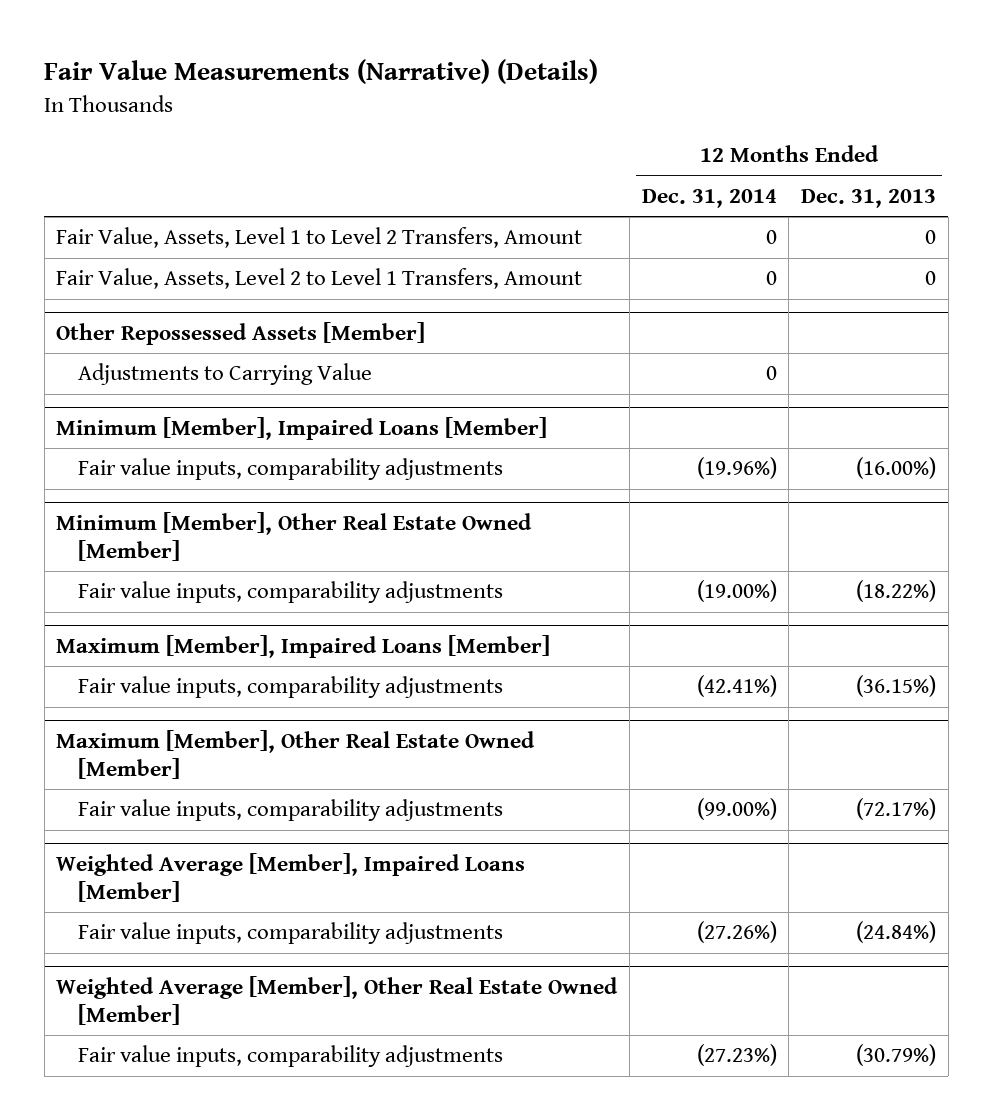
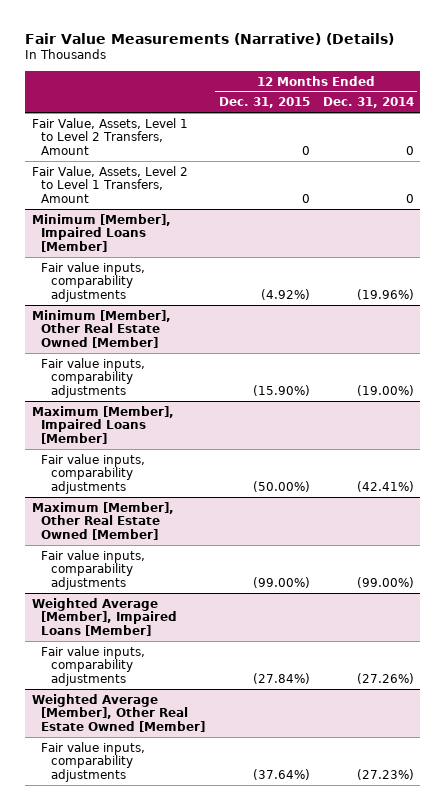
[801,188,937,208] Dec. 31, 2013 -> none
none -> [218,97,310,109] Dec. 31, 2015
[56,322,426,346] Other Repossessed Assets [Member] -> none
[77,363,372,386] Adjustments to Carrying Value -> none

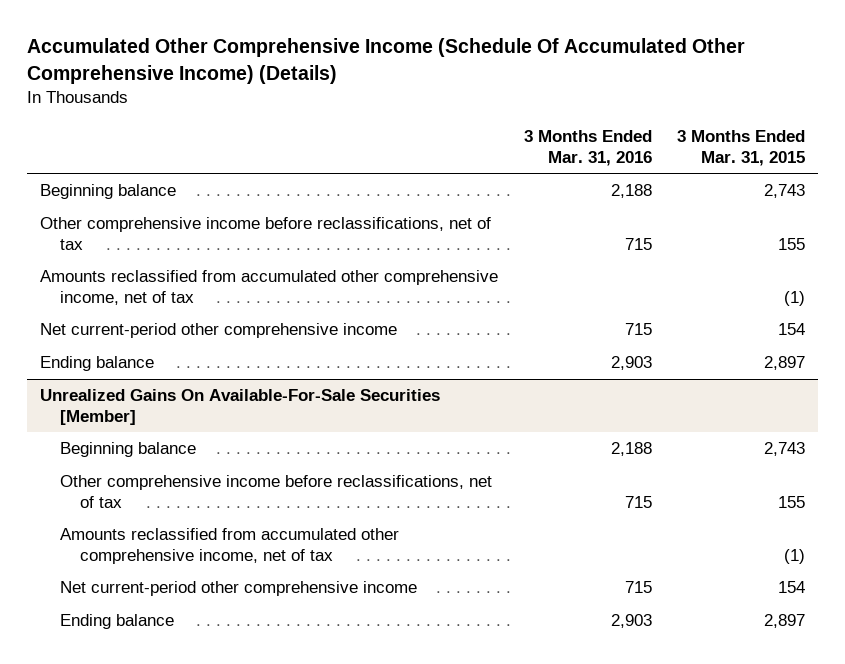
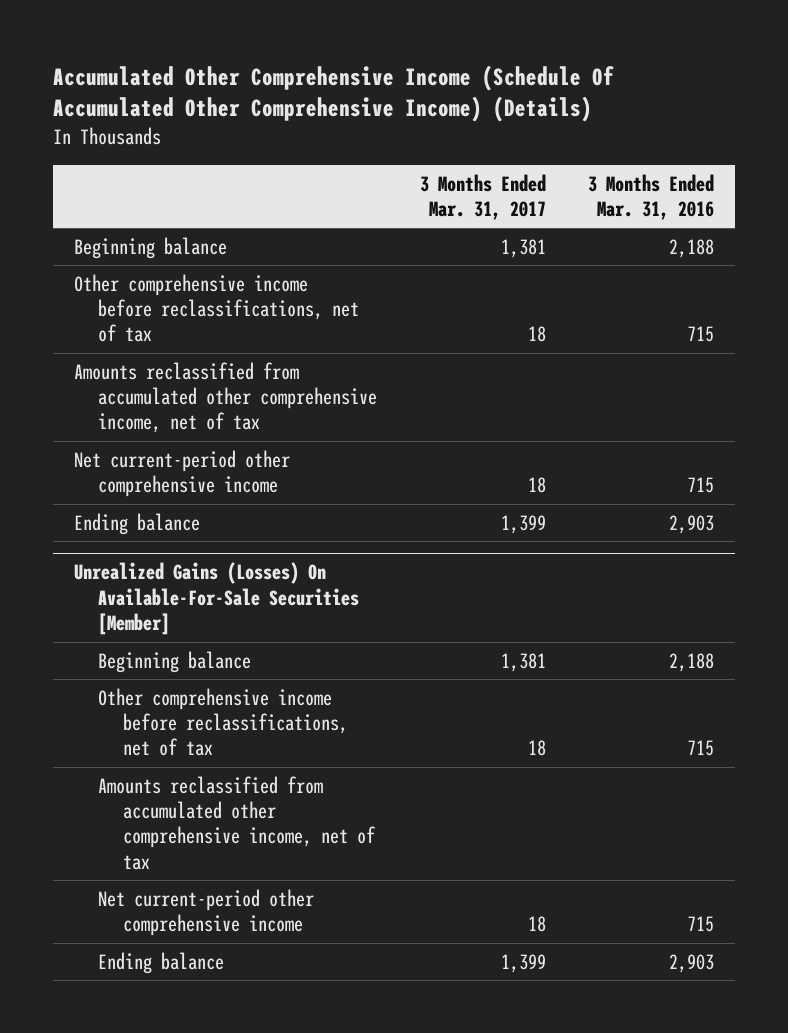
[677,130,806,167] 3 Months Ended Mar. 31, 2015 -> none
none -> [419,173,546,220] 3 Months Ended Mar. 31, 2017
[39,389,440,425] Unrealized Gains On Available-For-Sale Securities [Member] -> [73,562,360,636] Unrealized Gains (Losses) On Available-For-Sale Securities [Member]

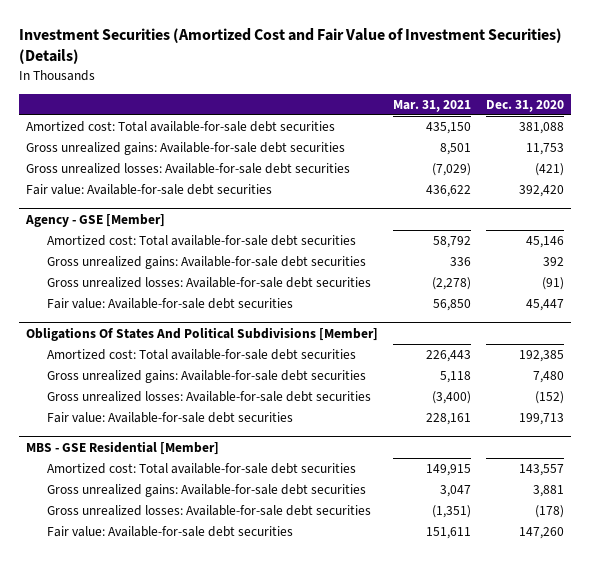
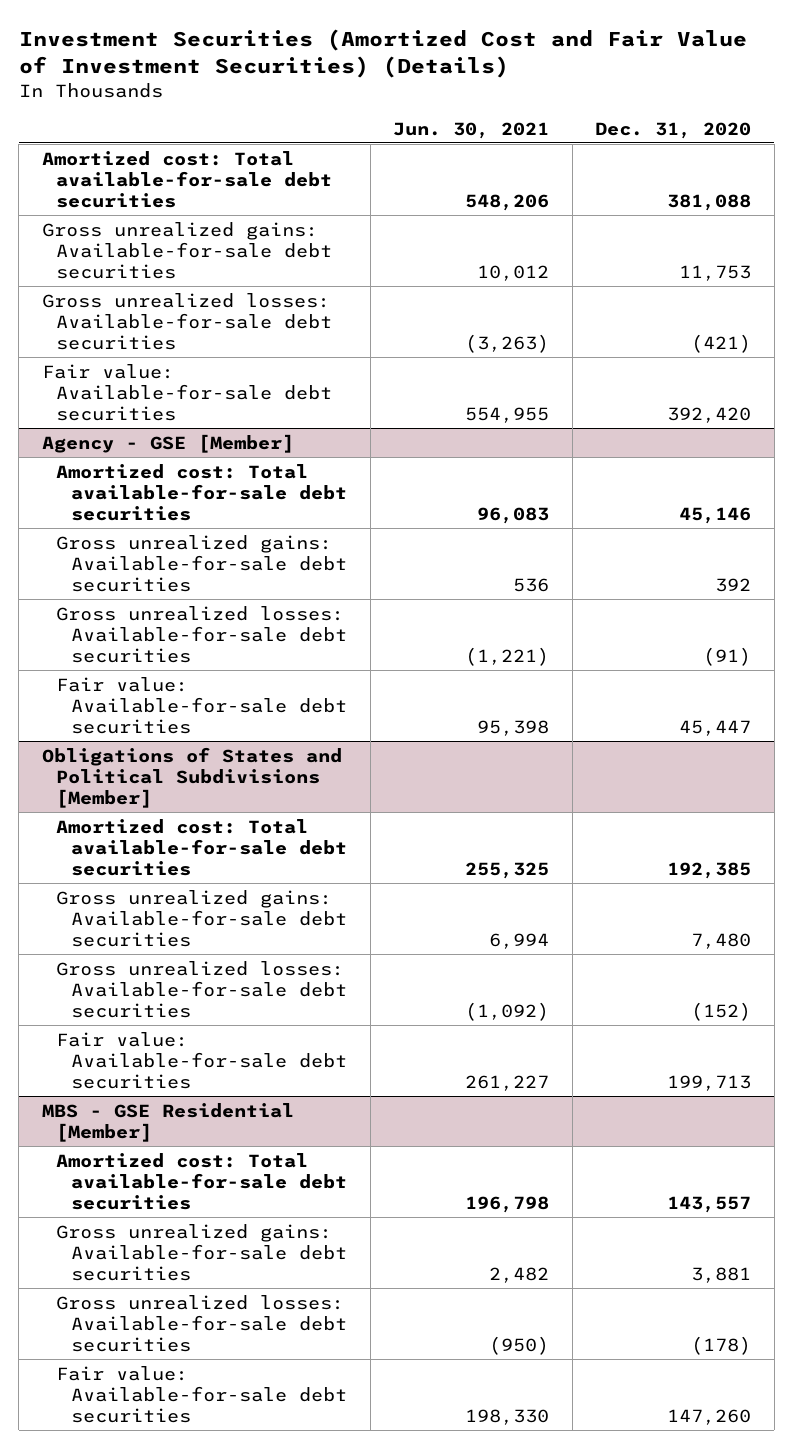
[392,99,471,112] Mar. 31, 2021 -> none
none -> [393,121,550,139] Jun. 30, 2021
[26,326,379,341] Obligations Of States And Political Subdivisions [Member] -> [41,746,342,809] Obligations of States and Political Subdivisions [Member]

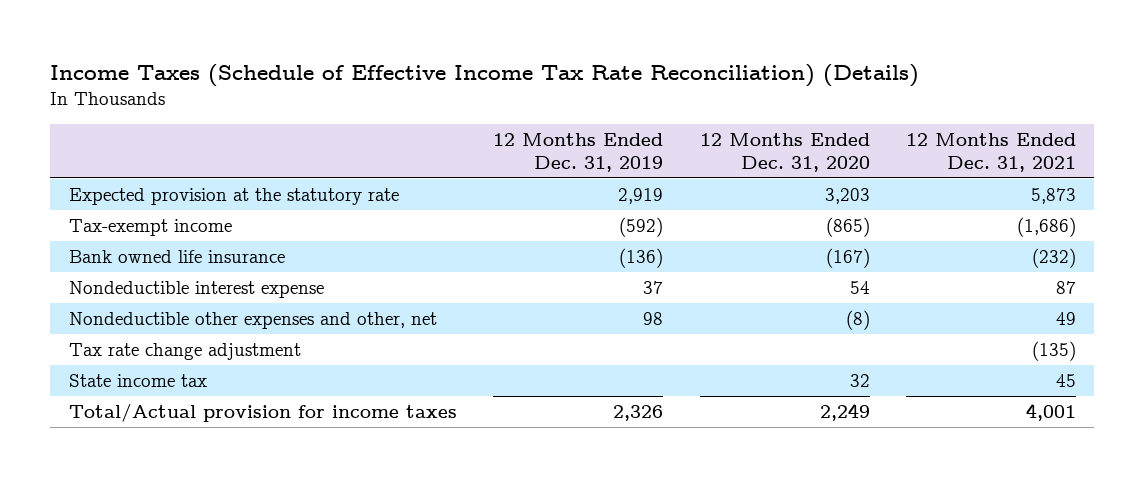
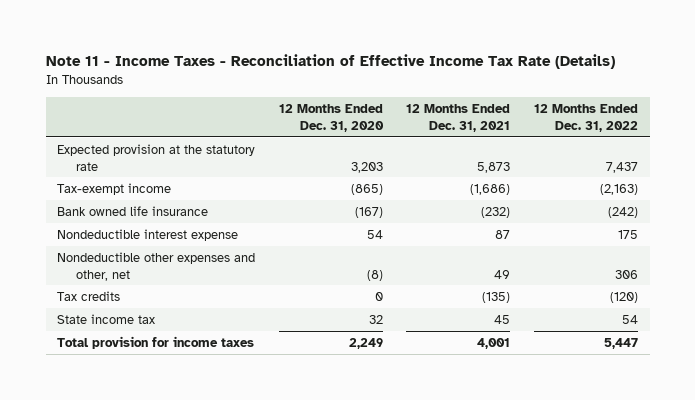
[50,63,920,87] Income Taxes (Schedule of Effective Income Tax Rate Reconciliation) (Details) -> [45,54,615,70] Note 11 - Income Taxes - Reconciliation of Effective Income Tax Rate (Details)
[493,132,664,172] 12 Months Ended Dec. 31, 2019 -> none
none -> [533,104,638,132] 12 Months Ended Dec. 31, 2022
[68,342,301,360] Tax rate change adjustment -> none
none -> [57,290,121,301] Tax credits
[68,402,457,422] Total/Actual provision for income taxes -> [57,335,255,349] Total provision for income taxes

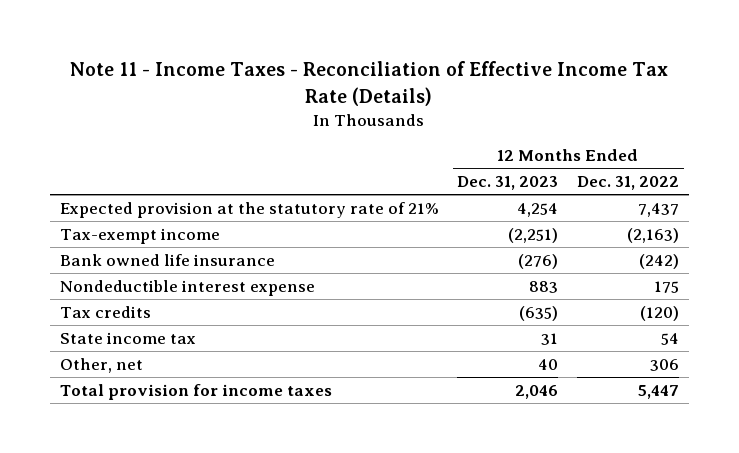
[278,104,384,132] 12 Months Ended Dec. 31, 2020 -> none
[406,104,511,132] 12 Months Ended Dec. 31, 2021 -> none
none -> [457,176,559,191] Dec. 31, 2023
[57,143,256,171] Expected provision at the statutory rate -> [59,201,439,218] Expected provision at the statutory rate of 21%
[57,251,256,281] Nondeductible other expenses and other, net -> none
none -> [59,357,143,373] Other, net

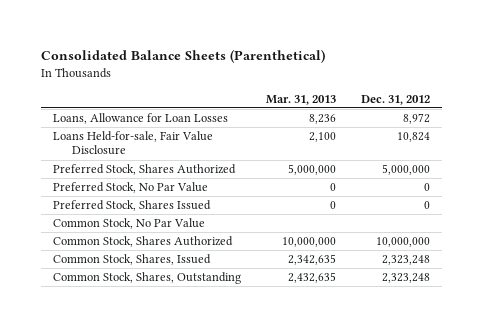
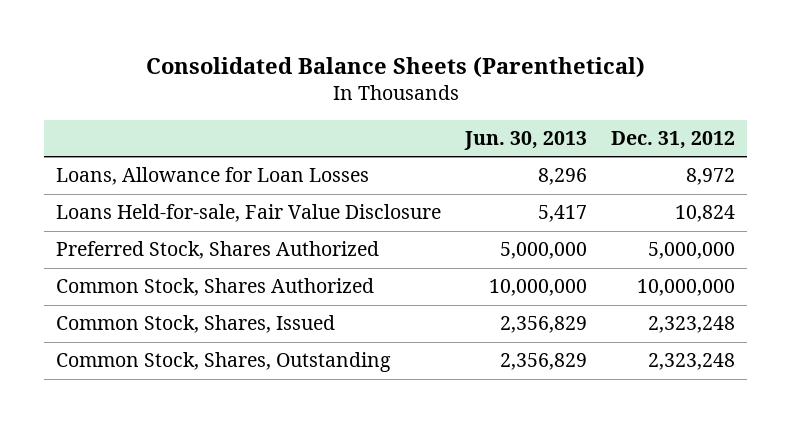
[265,94,336,105] Mar. 31, 2013 -> none
none -> [464,130,588,150] Jun. 30, 2013
[53,182,209,194] Preferred Stock, No Par Value -> none
[53,200,212,212] Preferred Stock, Shares Issued -> none
[53,218,206,230] Common Stock, No Par Value -> none

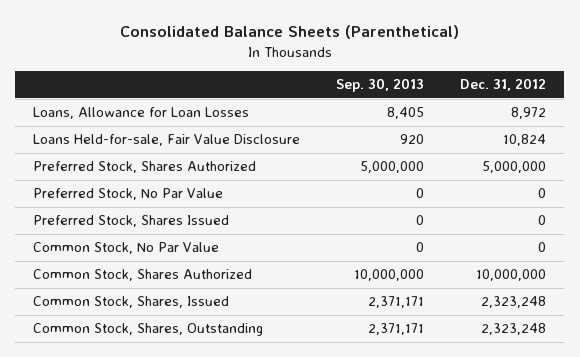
[464,130,588,150] Jun. 30, 2013 -> none
none -> [336,78,425,93] Sep. 30, 2013
none -> [33,188,224,201] Preferred Stock, No Par Value
none -> [33,215,230,228] Preferred Stock, Shares Issued
none -> [33,242,220,255] Common Stock, No Par Value

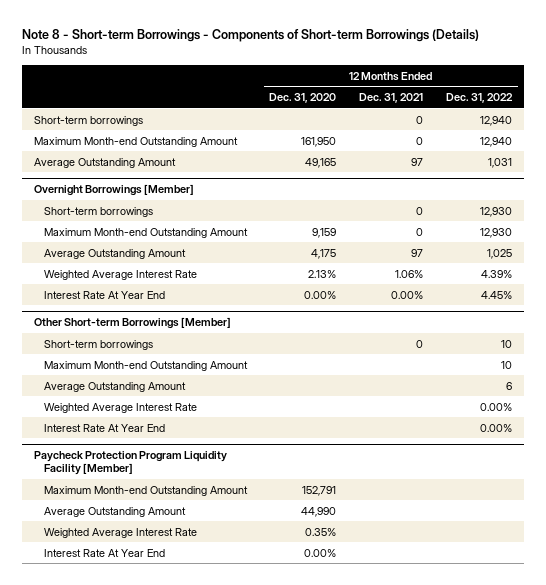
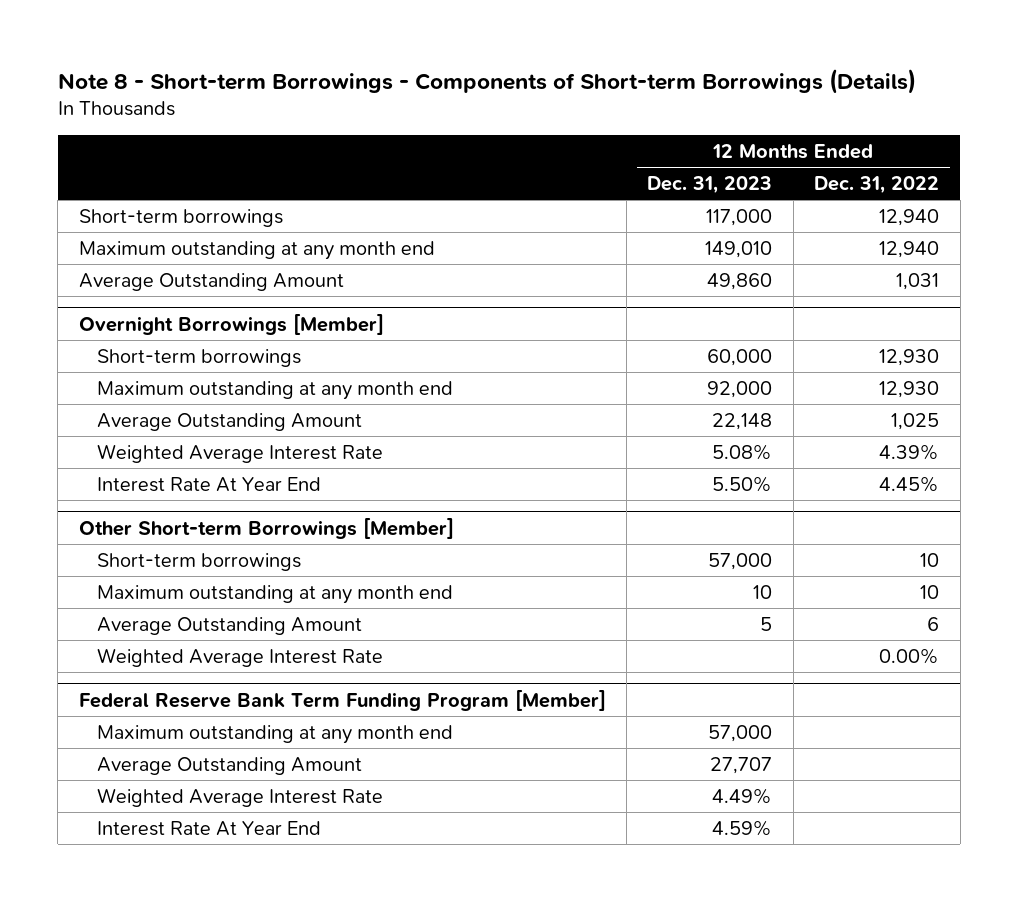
[269,92,337,103] Dec. 31, 2020 -> none
[359,92,424,103] Dec. 31, 2021 -> none
none -> [647,175,773,194] Dec. 31, 2023
[33,136,238,147] Maximum Month-end Outstanding Amount -> [78,240,435,260] Maximum outstanding at any month end
[43,227,248,238] Maximum Month-end Outstanding Amount -> [96,380,453,400] Maximum outstanding at any month end
[43,360,248,371] Maximum Month-end Outstanding Amount -> [96,584,453,604] Maximum outstanding at any month end
[43,423,165,432] Interest Rate At Year End -> none
[33,451,227,475] Paycheck Protection Program Liquidity Facility [Member] -> none
none -> [78,689,606,711] Federal Reserve Bank Term Funding Program [Member]
[43,485,248,496] Maximum Month-end Outstanding Amount -> [96,724,453,744] Maximum outstanding at any month end

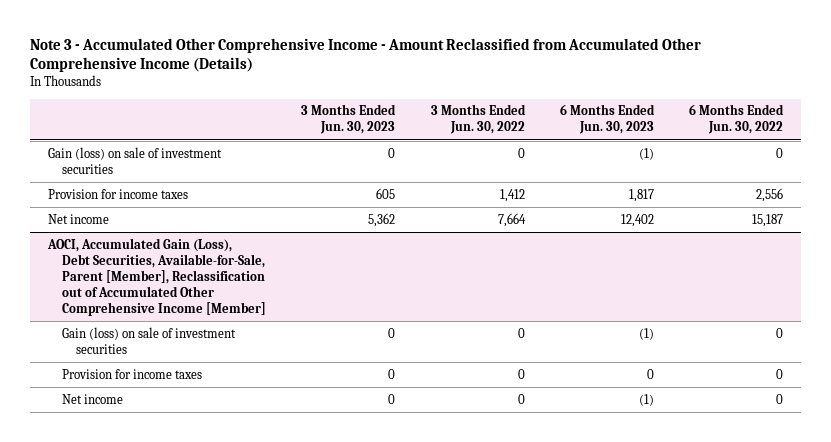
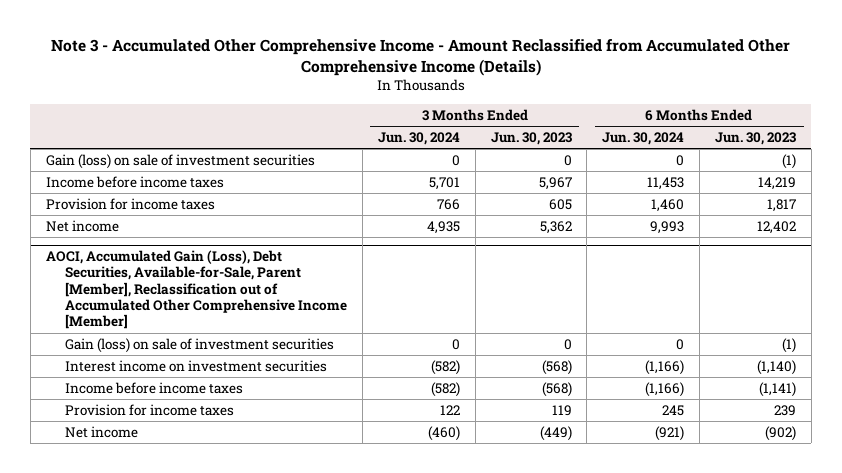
[430,104,526,135] 3 Months Ended Jun. 30, 2022 -> none
[689,104,785,135] 6 Months Ended Jun. 30, 2022 -> none
none -> [377,131,460,145] Jun. 30, 2024
none -> [602,131,685,145] Jun. 30, 2024
none -> [45,175,224,188] Income before income taxes
none -> [65,359,328,372] Interest income on investment securities
none -> [65,381,244,394] Income before income taxes
[388,368,396,379] 0 -> [551,404,572,416] 119
[646,368,654,379] 0 -> [773,404,796,416] 239
[388,393,396,404] 0 -> [539,425,572,441] (449)
[638,393,654,406] (1) -> [764,425,796,441] (902)

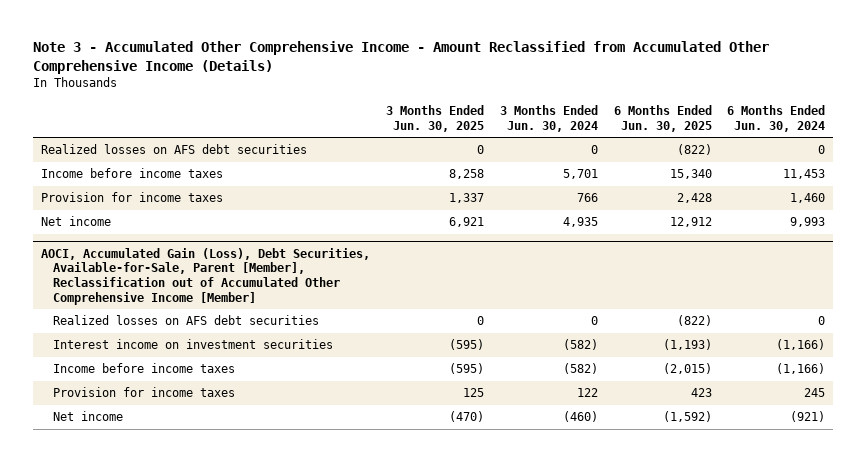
[490,131,572,145] Jun. 30, 2023 -> none
[714,131,796,145] Jun. 30, 2023 -> none
none -> [386,104,485,132] 3 Months Ended Jun. 30, 2025
none -> [613,104,712,132] 6 Months Ended Jun. 30, 2025
[45,153,315,169] Gain (loss) on sale of investment securities -> [41,144,308,155] Realized losses on AFS debt securities
[65,337,335,353] Gain (loss) on sale of investment securities -> [52,315,319,326] Realized losses on AFS debt securities

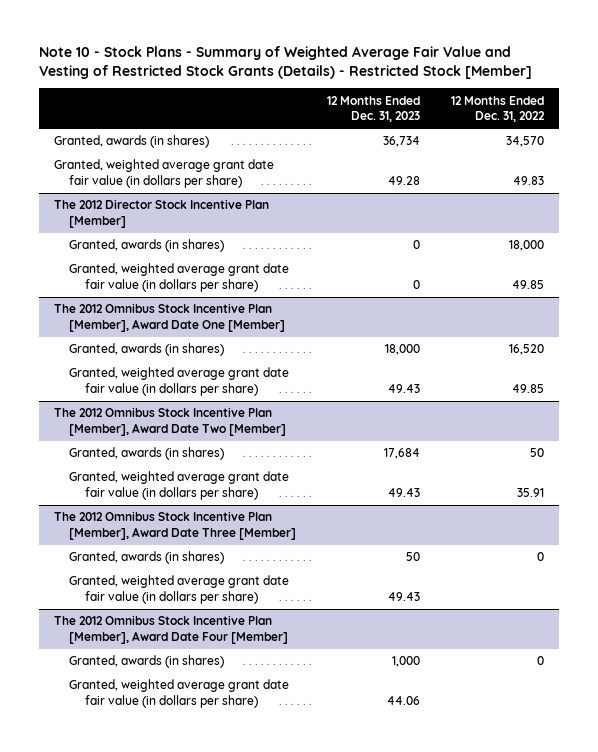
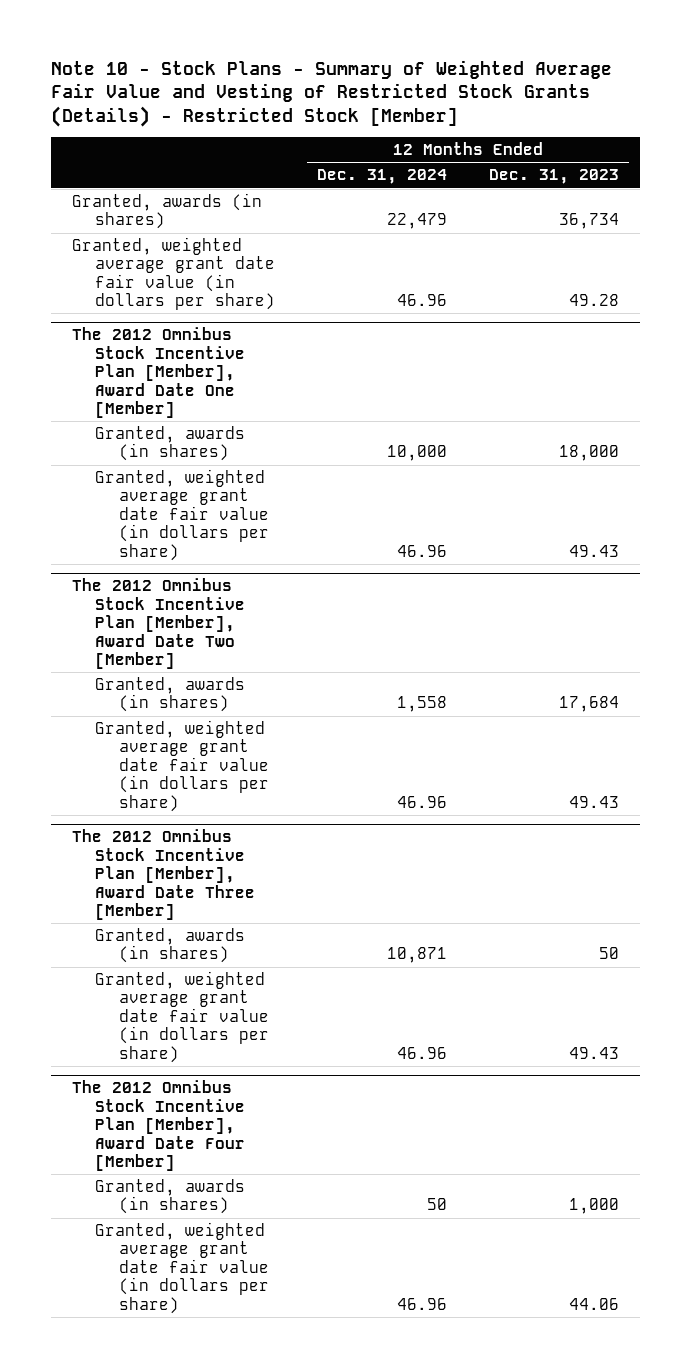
[451,95,546,123] 12 Months Ended Dec. 31, 2022 -> none
none -> [317,169,448,185] Dec. 31, 2024
[54,199,270,228] The 2012 Director Stock Incentive Plan [Member] -> none
[69,239,225,253] Granted, awards (in shares) -> none
[69,263,290,292] Granted, weighted average grant date fair value (in dollars per share) -> none

